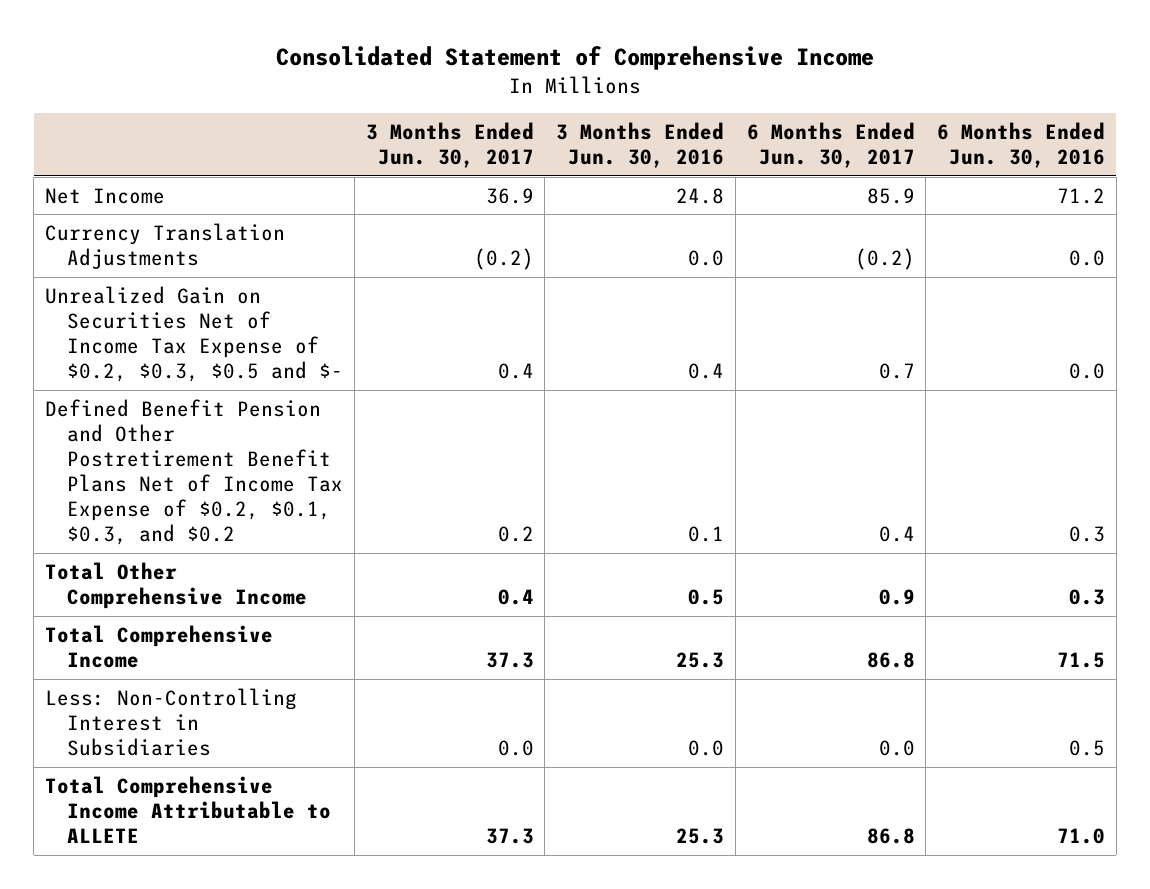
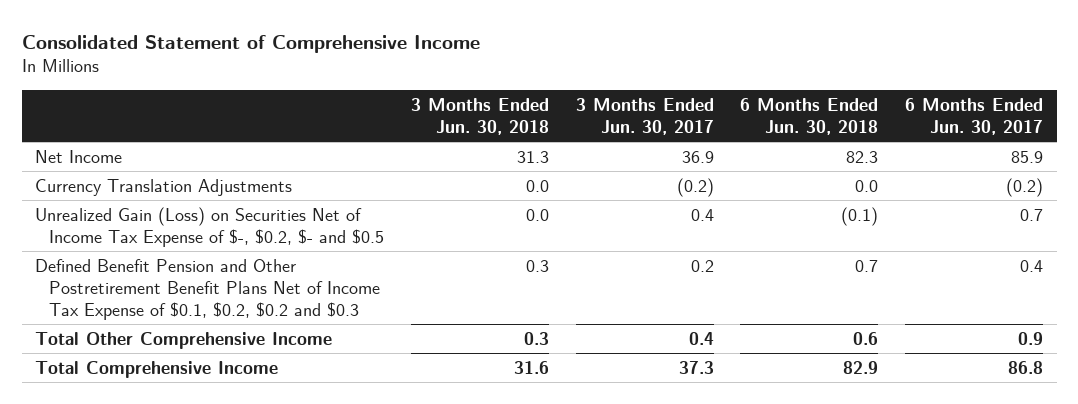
[556,121,725,168] 3 Months Ended Jun. 30, 2016 -> none
[937,121,1106,168] 6 Months Ended Jun. 30, 2016 -> none
none -> [410,97,549,135] 3 Months Ended Jun. 30, 2018
none -> [740,97,879,135] 6 Months Ended Jun. 30, 2018
[45,285,344,382] Unrealized Gain on Securities Net of Income Tax Expense of $0.2, $0.3, $0.5 and $- -> [35,206,384,247] Unrealized Gain (Loss) on Securities Net of Income Tax Expense of $-, $0.2, $- and $0.5
[45,398,344,546] Defined Benefit Pension and Other Postretirement Benefit Plans Net of Income Tax Expense of $0.2, $0.1, $0.3, and $0.2 -> [35,258,380,320] Defined Benefit Pension and Other Postretirement Benefit Plans Net of Income Tax Expense of $0.1, $0.2, $0.2 and $0.3
[45,687,298,756] Less: Non-Controlling Interest in Subsidiaries -> none
[45,775,332,843] Total Comprehensive Income Attributable to ALLETE -> none

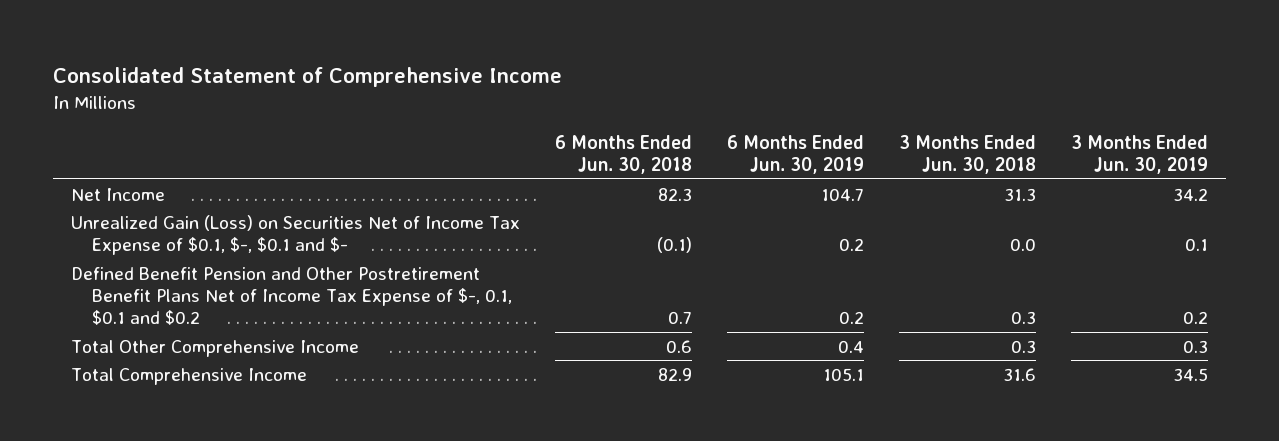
[575,97,714,135] 3 Months Ended Jun. 30, 2017 -> none
[905,97,1044,135] 6 Months Ended Jun. 30, 2017 -> none
none -> [726,134,864,175] 6 Months Ended Jun. 30, 2019
none -> [1071,134,1209,175] 3 Months Ended Jun. 30, 2019
[35,178,293,196] Currency Translation Adjustments -> none
[35,206,384,247] Unrealized Gain (Loss) on Securities Net of Income Tax Expense of $-, $0.2, $- and $0.5 -> [70,214,520,256] Unrealized Gain (Loss) on Securities Net of Income Tax Expense of $0.1, $-, $0.1 and $-
[35,258,380,320] Defined Benefit Pension and Other Postretirement Benefit Plans Net of Income Tax Expense of $0.1, $0.2, $0.2 and $0.3 -> [70,266,513,326] Defined Benefit Pension and Other Postretirement Benefit Plans Net of Income Tax Expense of $-, 0.1, $0.1 and $0.2

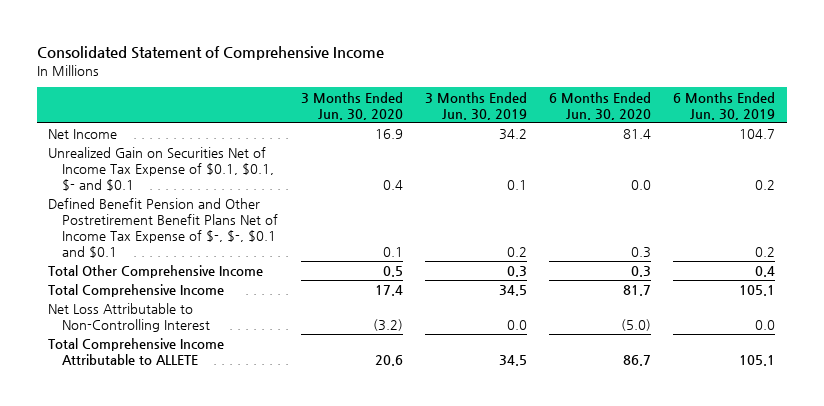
[554,134,692,175] 6 Months Ended Jun. 30, 2018 -> none
[899,134,1037,175] 3 Months Ended Jun. 30, 2018 -> none
none -> [300,91,403,120] 3 Months Ended Jun. 30, 2020
none -> [549,91,652,120] 6 Months Ended Jun. 30, 2020
[70,214,520,256] Unrealized Gain (Loss) on Securities Net of Income Tax Expense of $0.1, $-, $0.1 and $- -> [48,147,275,192] Unrealized Gain on Securities Net of Income Tax Expense of $0.1, $0.1, $- and $0.1
[70,266,513,326] Defined Benefit Pension and Other Postretirement Benefit Plans Net of Income Tax Expense of $-, 0.1, $0.1 and $0.2 -> [48,198,279,259] Defined Benefit Pension and Other Postretirement Benefit Plans Net of Income Tax Expense of $-, $-, $0.1 and $0.1
none -> [48,303,211,333] Net Loss Attributable to Non-Controlling Interest
none -> [48,338,225,366] Total Comprehensive Income Attributable to ALLETE

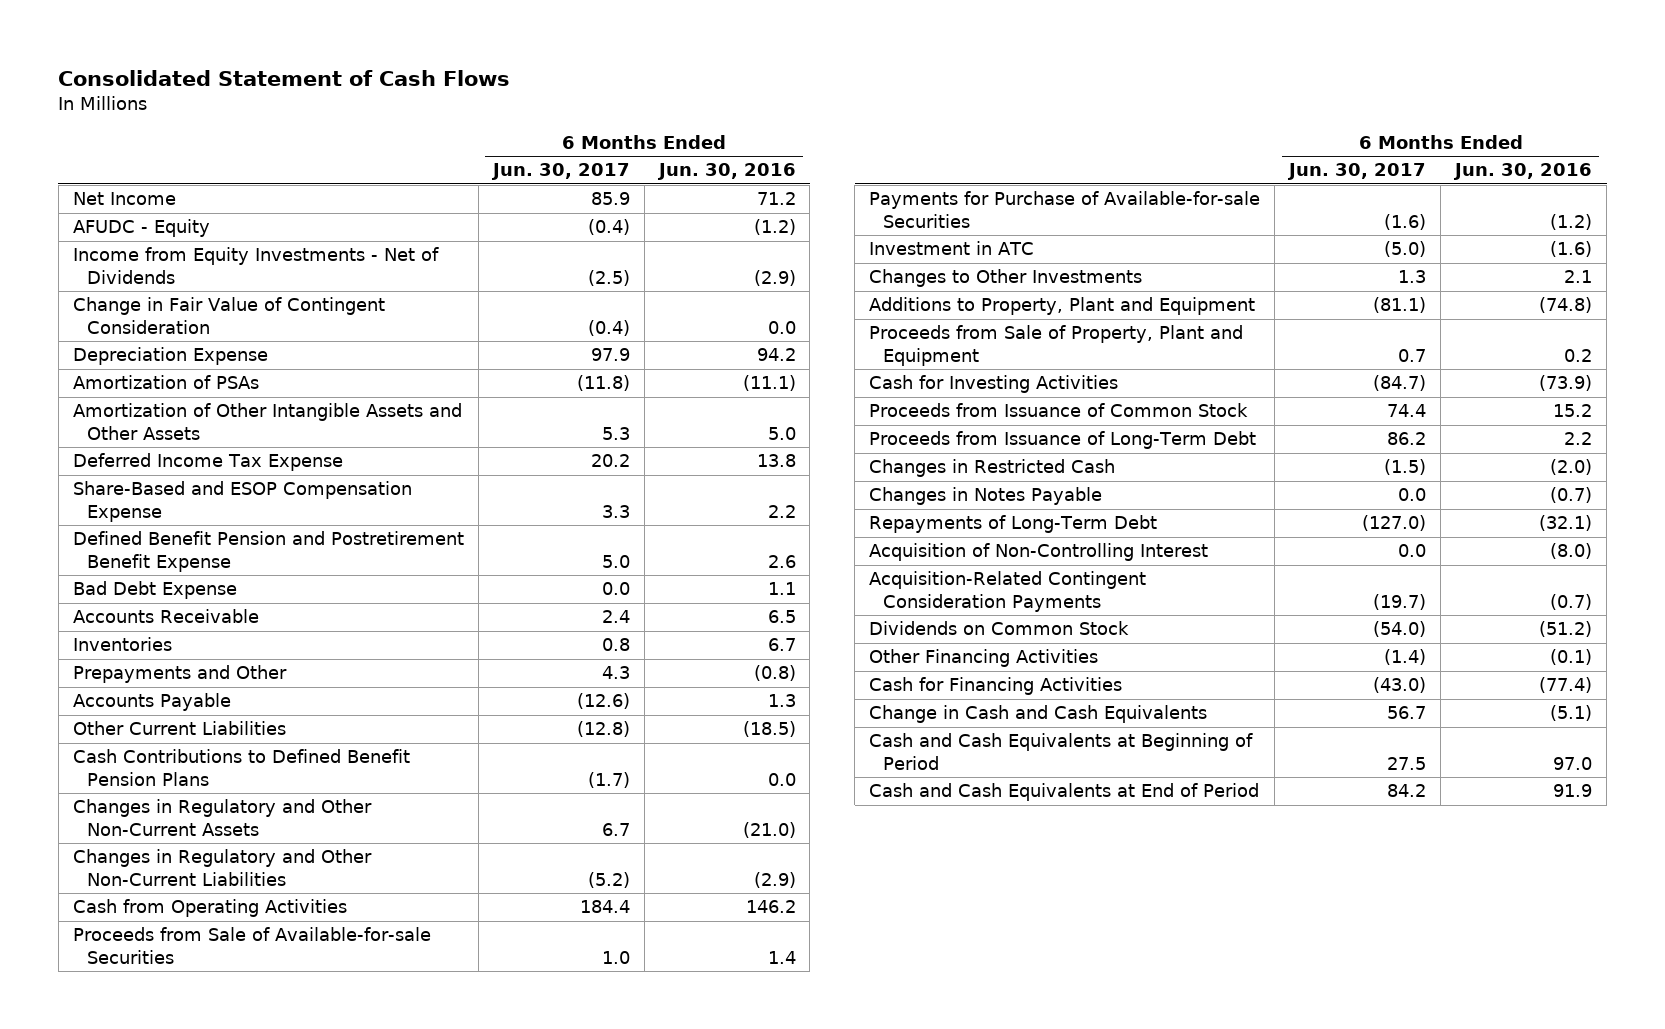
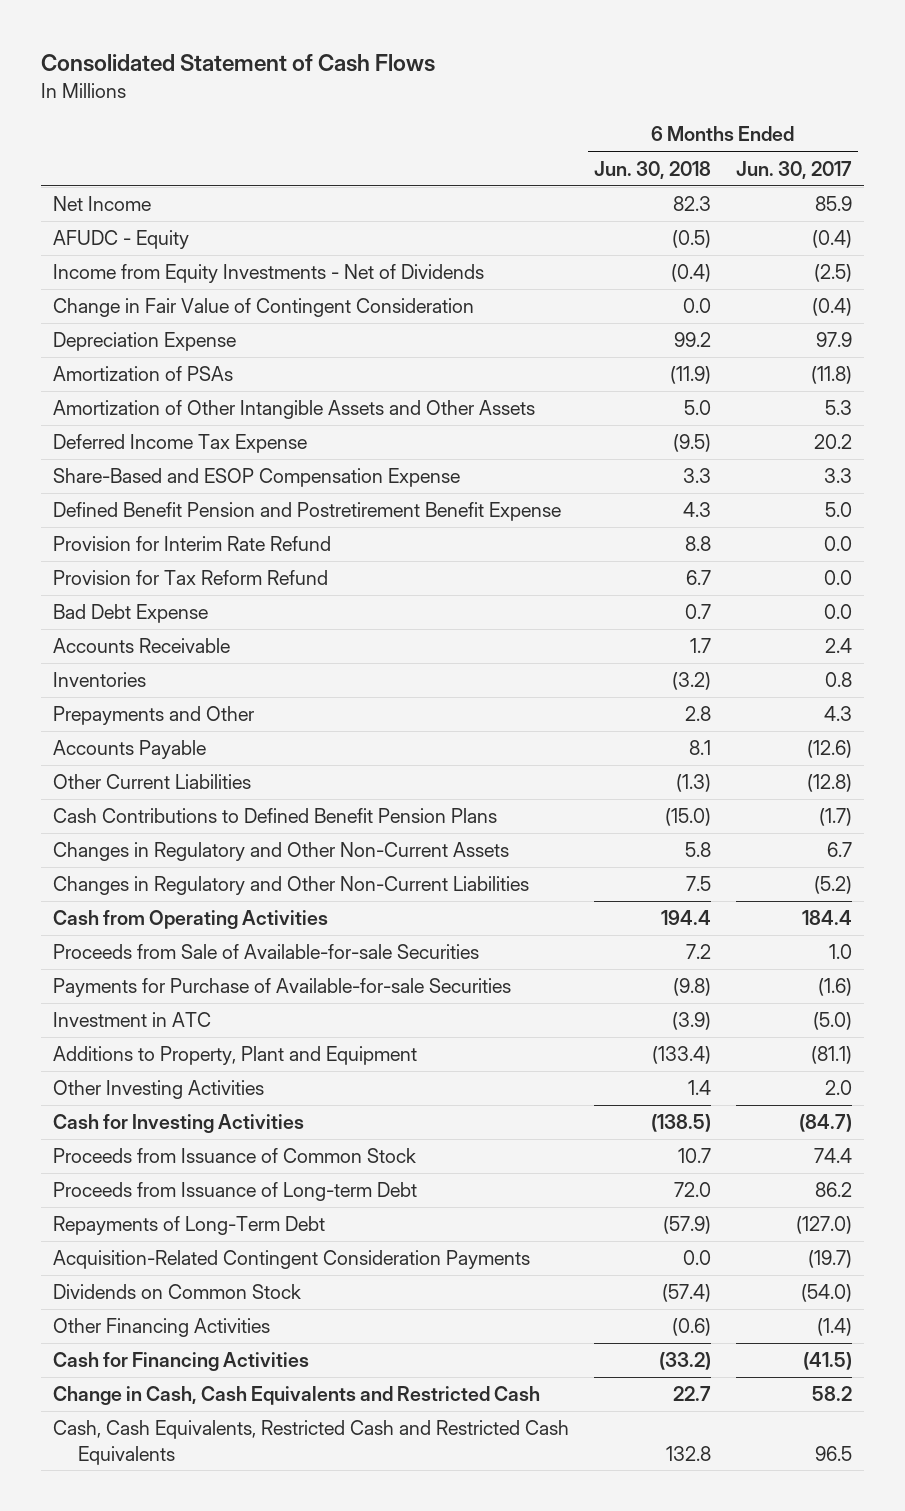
[656,163,796,181] Jun. 30, 2016 -> none
none -> [594,160,712,179] Jun. 30, 2018
none -> [53,536,332,552] Provision for Interim Rate Refund
none -> [53,570,329,586] Provision for Tax Reform Refund
[869,269,1143,288] Changes to Other Investments -> none
[869,325,1244,366] Proceeds from Sale of Property, Plant and Equipment -> none
none -> [53,1080,265,1100] Other Investing Activities
[869,459,1116,478] Changes in Restricted Cash -> none
[869,487,1103,506] Changes in Notes Payable -> none
[869,431,1257,450] Proceeds from Issuance of Long-Term Debt -> [53,1182,418,1202] Proceeds from Issuance of Long-term Debt
[869,543,1209,562] Acquisition of Non-Controlling Interest -> none
[869,733,1254,770] Cash and Cash Equivalents at Beginning of Period -> none
[869,783,1260,802] Cash and Cash Equivalents at End of Period -> none
[1373,677,1427,694] (43.0) -> [802,1352,852,1371] (41.5)
[869,705,1208,724] Change in Cash and Cash Equivalents -> [53,1386,541,1406] Change in Cash, Cash Equivalents and Restricted Cash
[1387,706,1427,720] 56.7 -> [811,1386,852,1402] 58.2
none -> [53,1420,570,1465] Cash, Cash Equivalents, Restricted Cash and Restricted Cash Equivalents

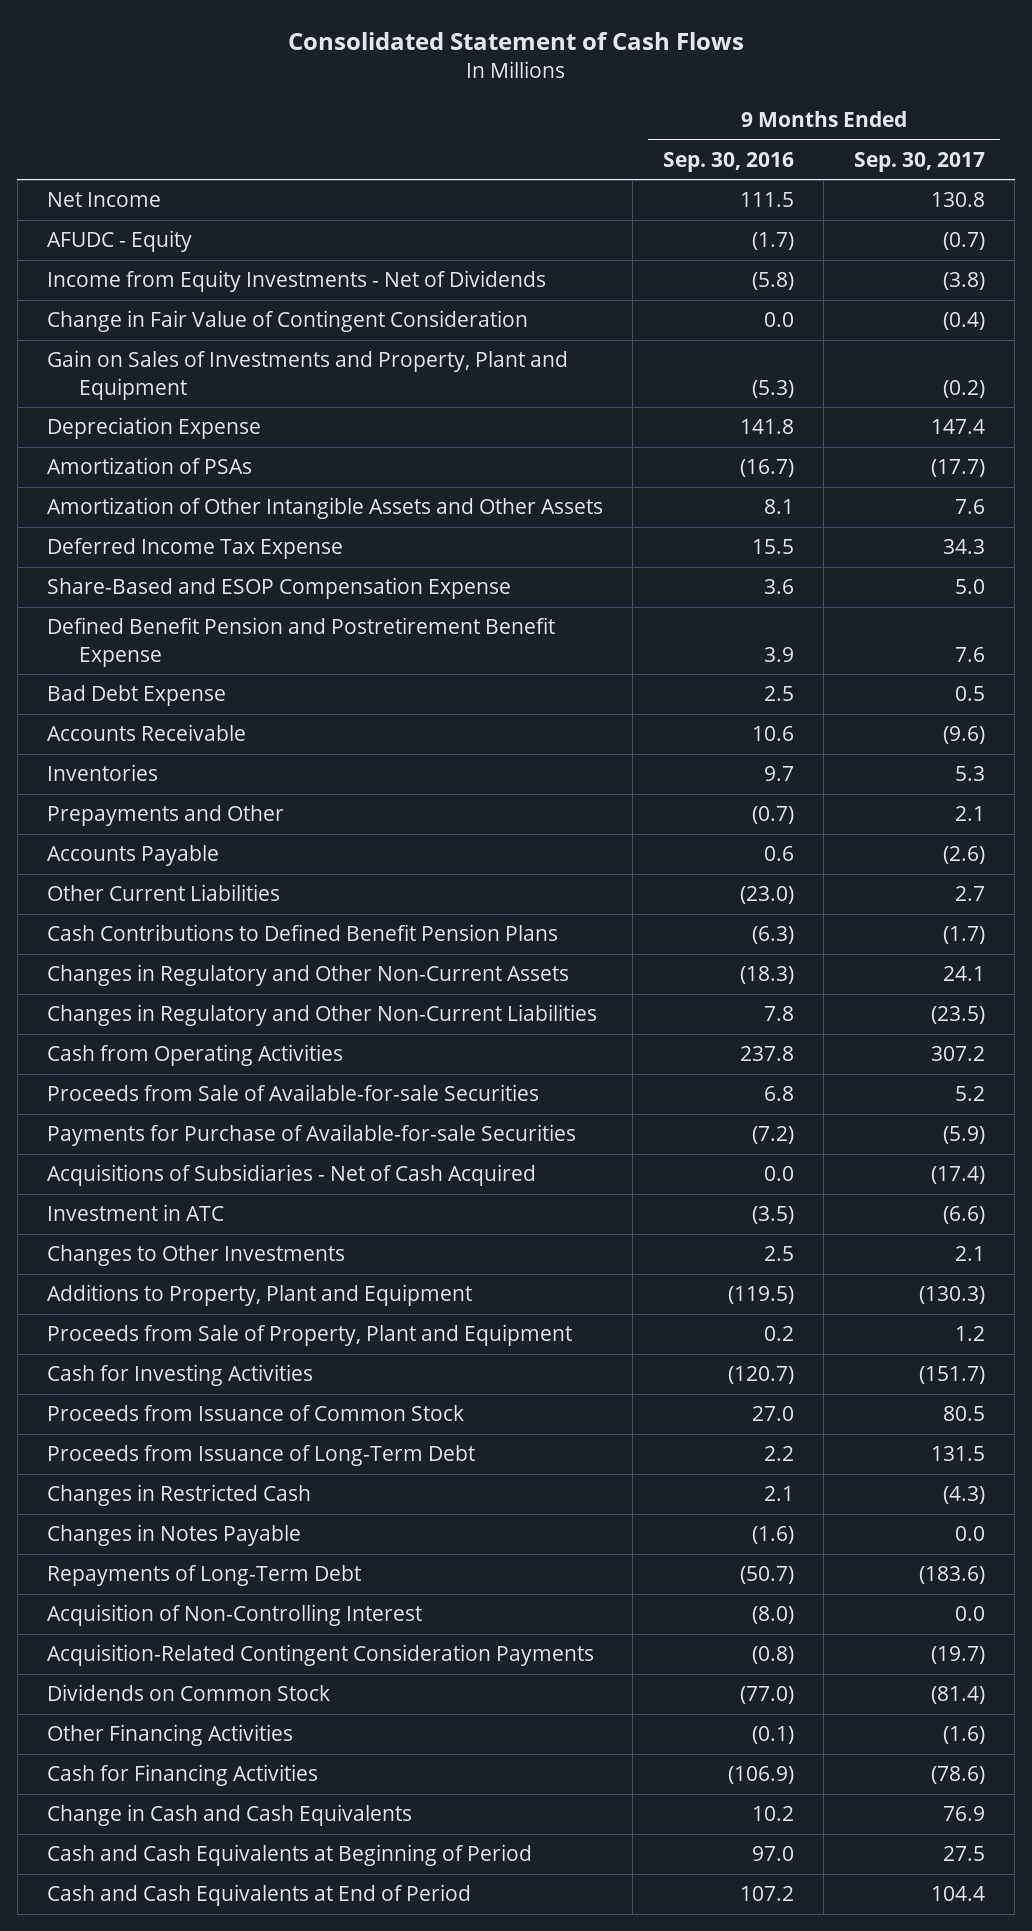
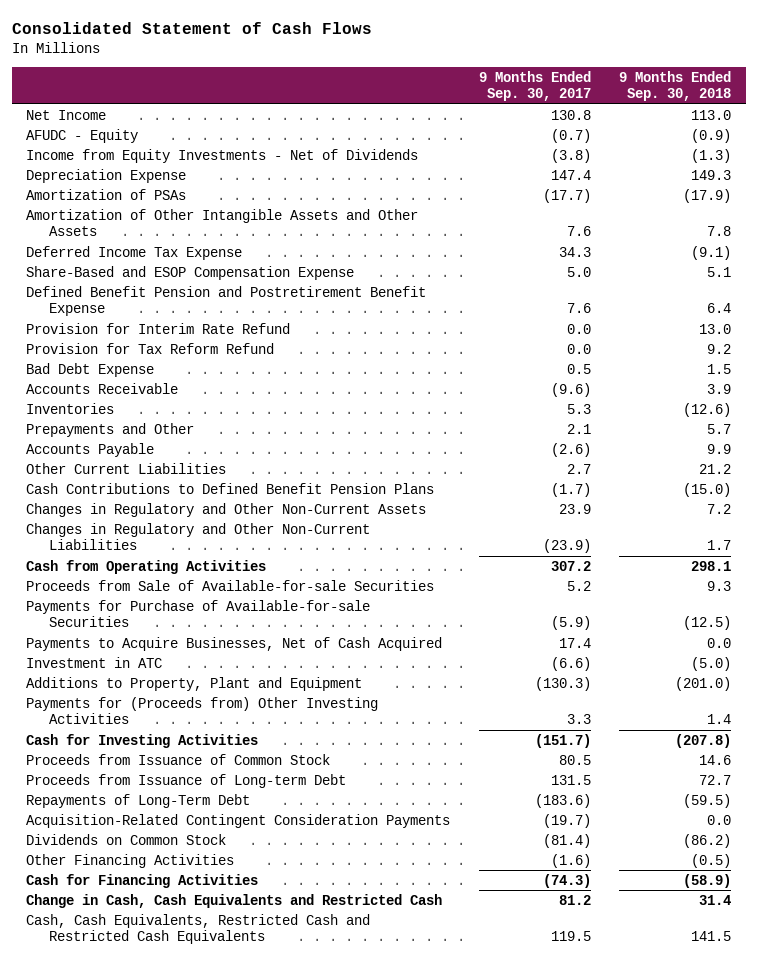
[662,151,794,172] Sep. 30, 2016 -> none
none -> [619,70,732,102] 9 Months Ended Sep. 30, 2018
[47,310,529,333] Change in Fair Value of Contingent Consideration -> none
[47,350,569,400] Gain on Sales of Investments and Property, Plant and Equipment -> none
none -> [26,322,291,334] Provision for Interim Rate Refund
none -> [26,342,275,354] Provision for Tax Reform Refund
[942,966,985,982] 24.1 -> [558,503,591,514] 23.9
[930,1006,985,1025] (23.5) -> [542,539,591,554] (23.9)
[47,1164,537,1187] Acquisitions of Subsidiaries - Net of Cash Acquired -> [26,636,443,651] Payments to Acquire Businesses, Net of Cash Acquired
[930,1166,985,1185] (17.4) -> [558,637,591,648] 17.4
[47,1245,346,1267] Changes to Other Investments -> none
[47,1324,573,1347] Proceeds from Sale of Property, Plant and Equipment -> none
none -> [26,696,379,725] Payments for (Proceeds from) Other Investing Activities
[47,1484,312,1507] Changes in Restricted Cash -> none
[47,1524,302,1547] Changes in Notes Payable -> none
[47,1445,476,1467] Proceeds from Issuance of Long-Term Debt -> [26,773,347,788] Proceeds from Issuance of Long-term Debt
[47,1604,423,1627] Acquisition of Non-Controlling Interest -> none
[47,1844,533,1867] Cash and Cash Equivalents at Beginning of Period -> none
[47,1884,472,1907] Cash and Cash Equivalents at End of Period -> none
[930,1766,985,1785] (78.6) -> [542,873,591,888] (74.3)
[47,1804,413,1827] Change in Cash and Cash Equivalents -> [26,893,443,908] Change in Cash, Cash Equivalents and Restricted Cash
[942,1806,985,1822] 76.9 -> [558,894,591,905] 81.2
none -> [26,913,371,945] Cash, Cash Equivalents, Restricted Cash and Restricted Cash Equivalents

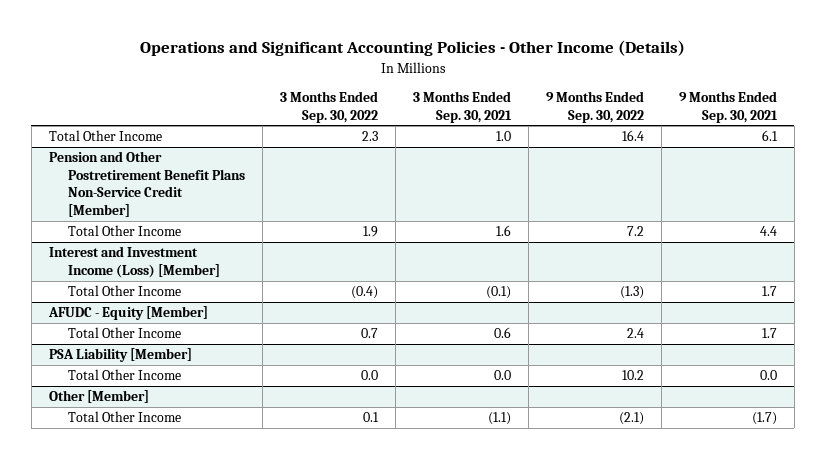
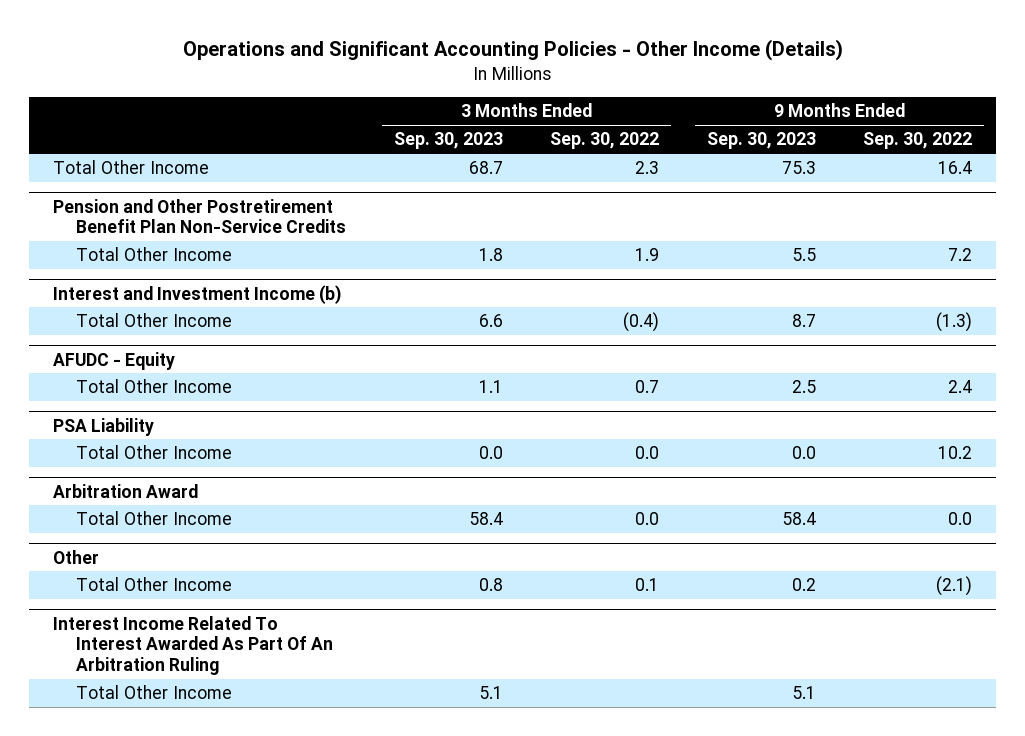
[413,91,513,123] 3 Months Ended Sep. 30, 2021 -> none
[678,91,778,123] 9 Months Ended Sep. 30, 2021 -> none
none -> [393,132,503,150] Sep. 30, 2023
none -> [706,132,816,150] Sep. 30, 2023
[48,151,246,217] Pension and Other Postretirement Benefit Plans Non-Service Credit [Member] -> [52,198,347,234] Pension and Other Postretirement Benefit Plan Non-Service Credits
[48,246,221,278] Interest and Investment Income (Loss) [Member] -> [52,284,342,304] Interest and Investment Income (b)
[47,306,208,321] AFUDC - Equity [Member] -> [52,351,175,370] AFUDC - Equity
[48,348,192,363] PSA Liability [Member] -> [52,417,154,436] PSA Liability
none -> [52,483,198,498] Arbitration Award
none -> [76,511,233,526] Total Other Income
[48,390,149,404] Other [Member] -> [52,549,99,564] Other
none -> [52,615,334,676] Interest Income Related To Interest Awarded As Part Of An Arbitration Ruling
none -> [76,685,233,700] Total Other Income

